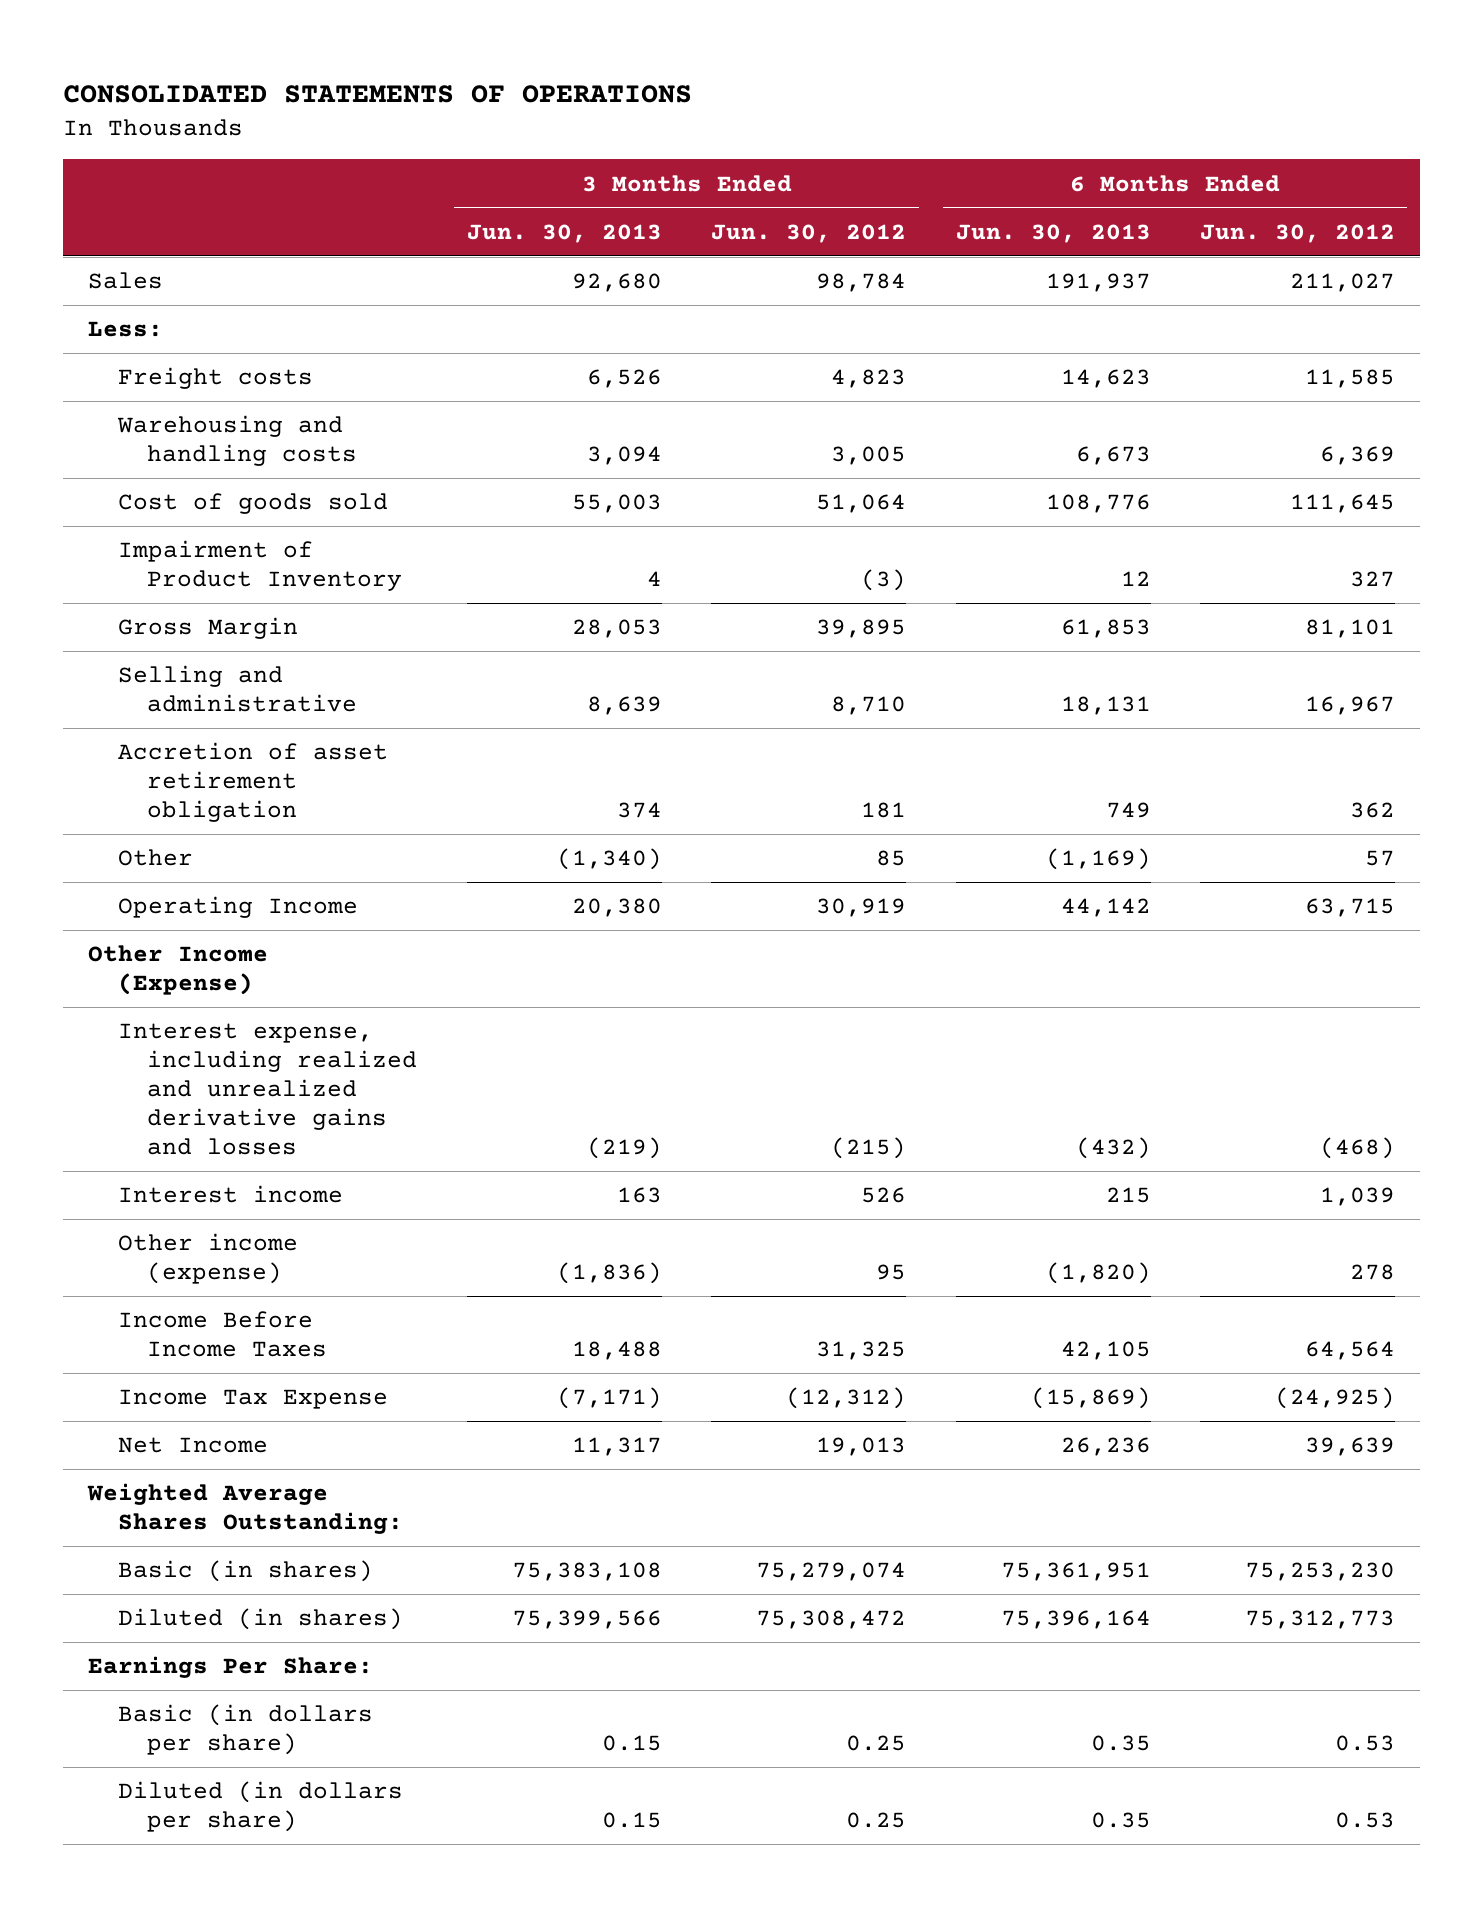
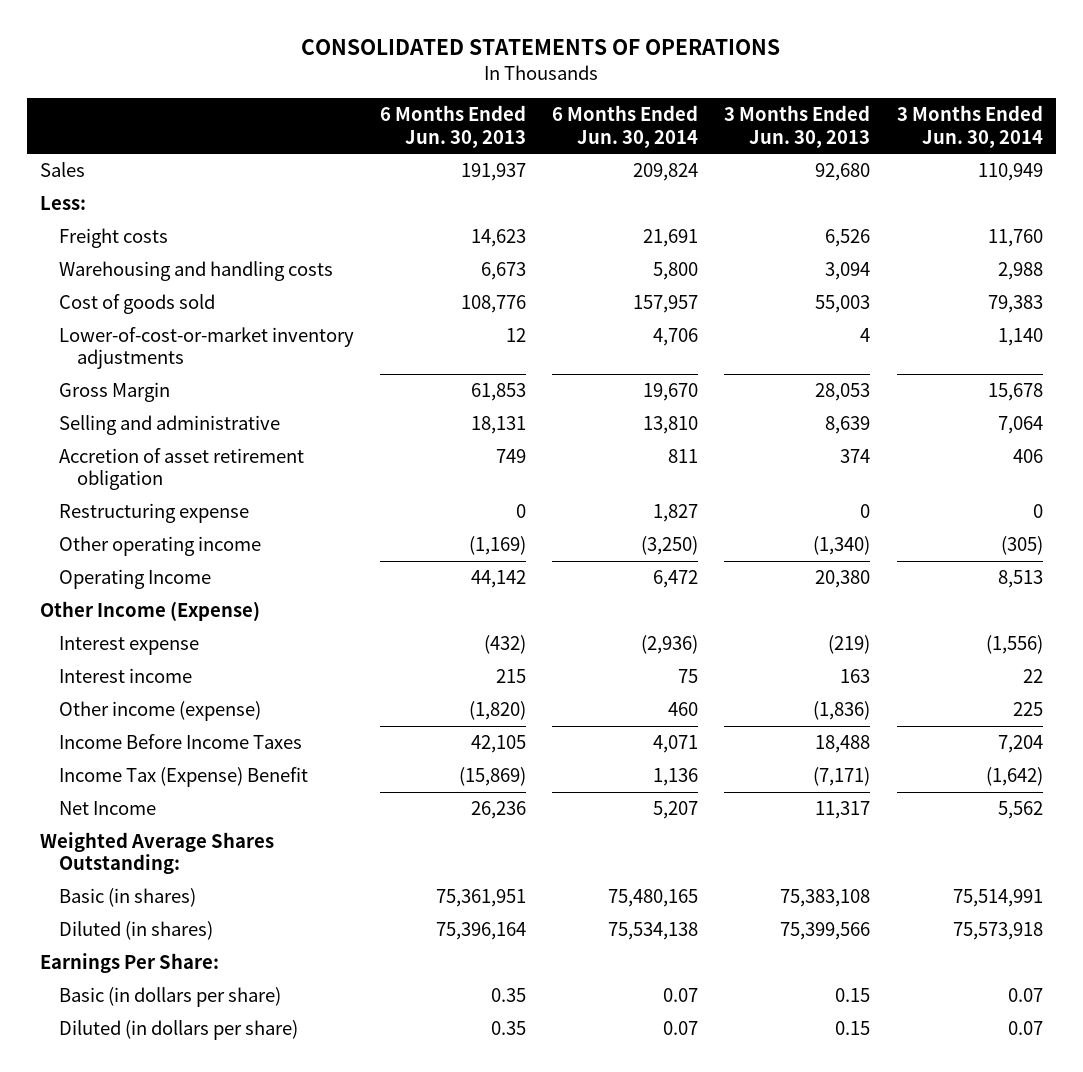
[711,223,907,243] Jun. 30, 2012 -> none
[1200,223,1396,243] Jun. 30, 2012 -> none
none -> [552,105,699,148] 6 Months Ended Jun. 30, 2014
none -> [896,105,1043,148] 3 Months Ended Jun. 30, 2014
[117,540,403,592] Impairment of Product Inventory -> [58,326,354,370] Lower-of-cost-or-market inventory adjustments
none -> [58,502,249,523] Restructuring expense
[117,849,193,867] Other -> [58,535,261,556] Other operating income
[117,1023,418,1156] Interest expense, including realized and unrealized derivative gains and losses -> [58,635,199,655] Interest expense
[117,1389,388,1410] Income Tax Expense -> [58,766,308,787] Income Tax (Expense) Benefit

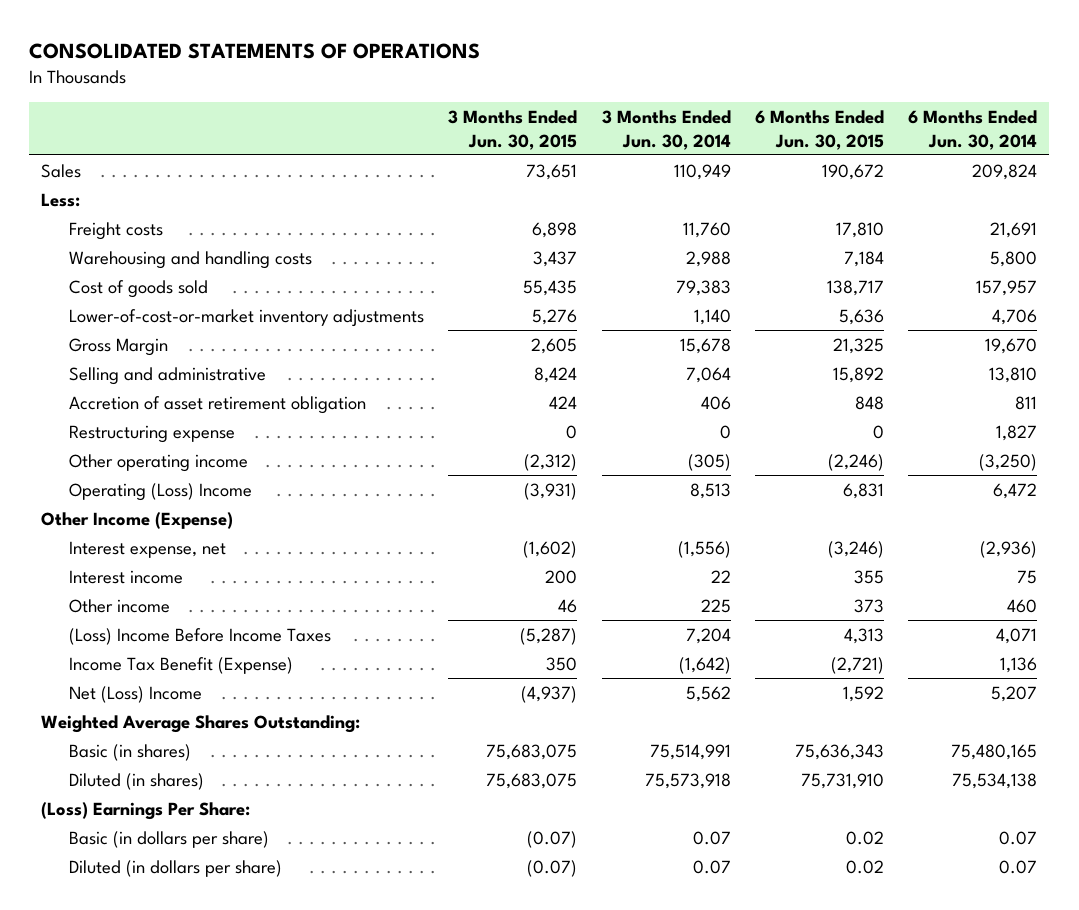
[379,105,526,148] 6 Months Ended Jun. 30, 2013 -> none
[724,105,871,148] 3 Months Ended Jun. 30, 2013 -> none
none -> [448,109,578,150] 3 Months Ended Jun. 30, 2015
none -> [754,109,884,150] 6 Months Ended Jun. 30, 2015
[58,568,211,589] Operating Income -> [69,482,253,501] Operating (Loss) Income
[58,635,199,655] Interest expense -> [69,540,227,558] Interest expense, net
[58,700,261,721] Other income (expense) -> [69,598,171,613] Other income
[58,733,302,749] Income Before Income Taxes -> [69,627,332,645] (Loss) Income Before Income Taxes
[58,766,308,787] Income Tax (Expense) Benefit -> [69,656,294,674] Income Tax Benefit (Expense)
[58,800,156,815] Net Income -> [69,685,203,703] Net (Loss) Income
[39,952,219,973] Earnings Per Share: -> [41,801,251,820] (Loss) Earnings Per Share:

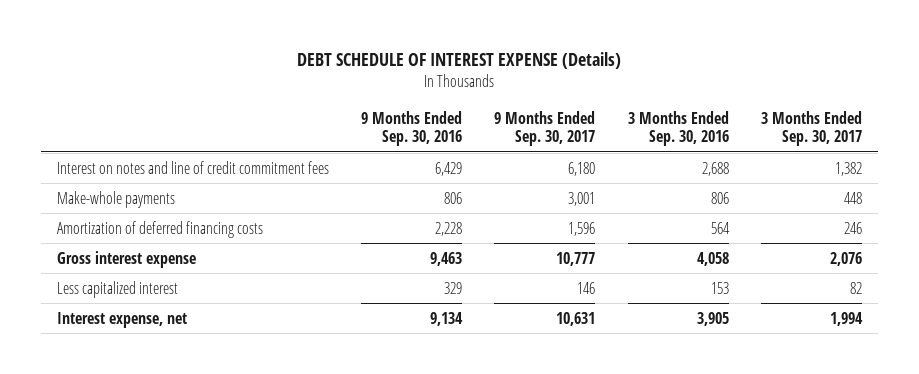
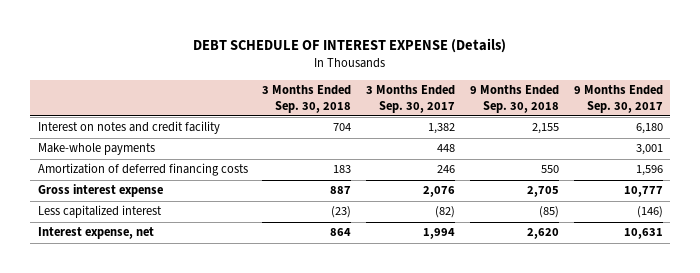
[361,110,463,146] 9 Months Ended Sep. 30, 2016 -> none
[627,110,729,146] 3 Months Ended Sep. 30, 2016 -> none
none -> [262,85,352,113] 3 Months Ended Sep. 30, 2018
none -> [469,85,559,113] 9 Months Ended Sep. 30, 2018
[57,160,330,174] Interest on notes and line of credit commitment fees -> [37,121,220,135] Interest on notes and credit facility
[577,281,596,294] 146 -> [636,206,663,219] (146)
[849,281,862,294] 82 -> [435,206,456,219] (82)

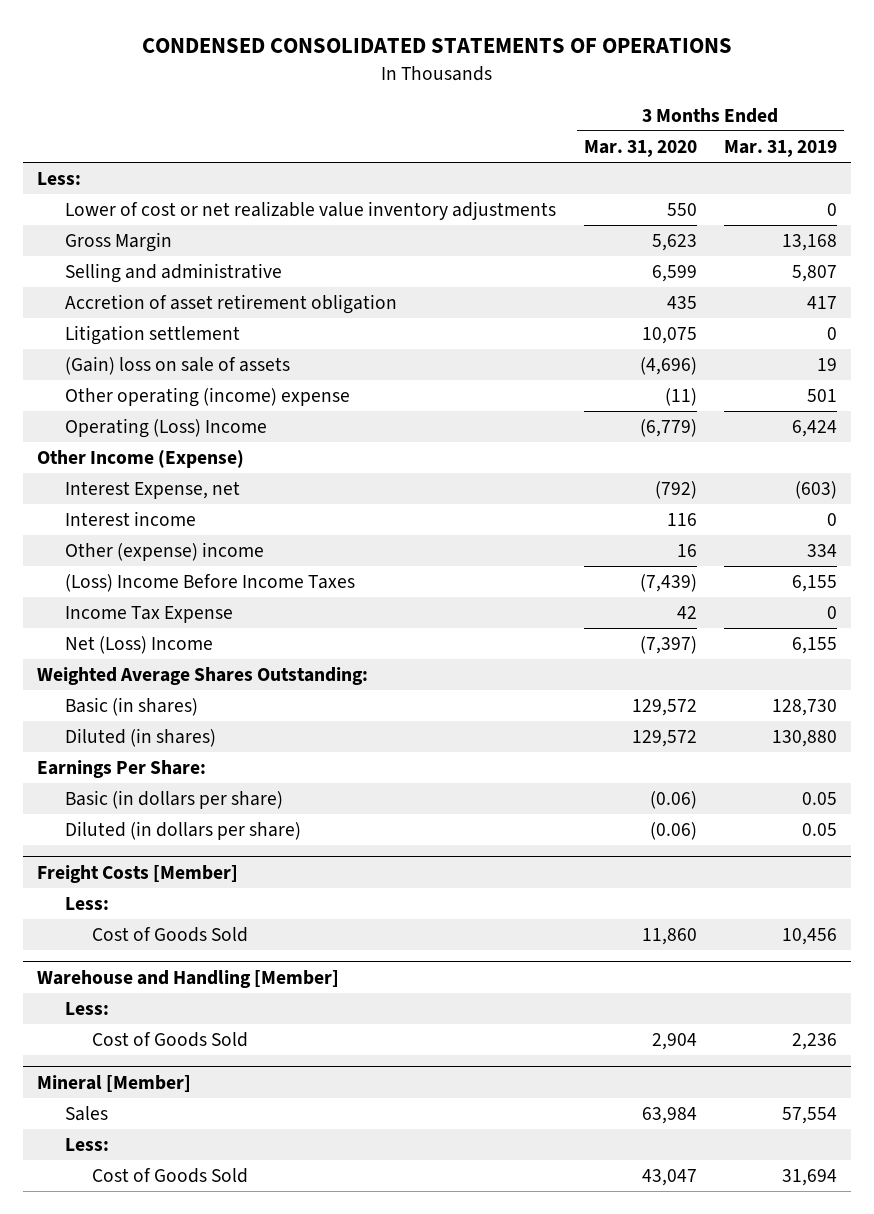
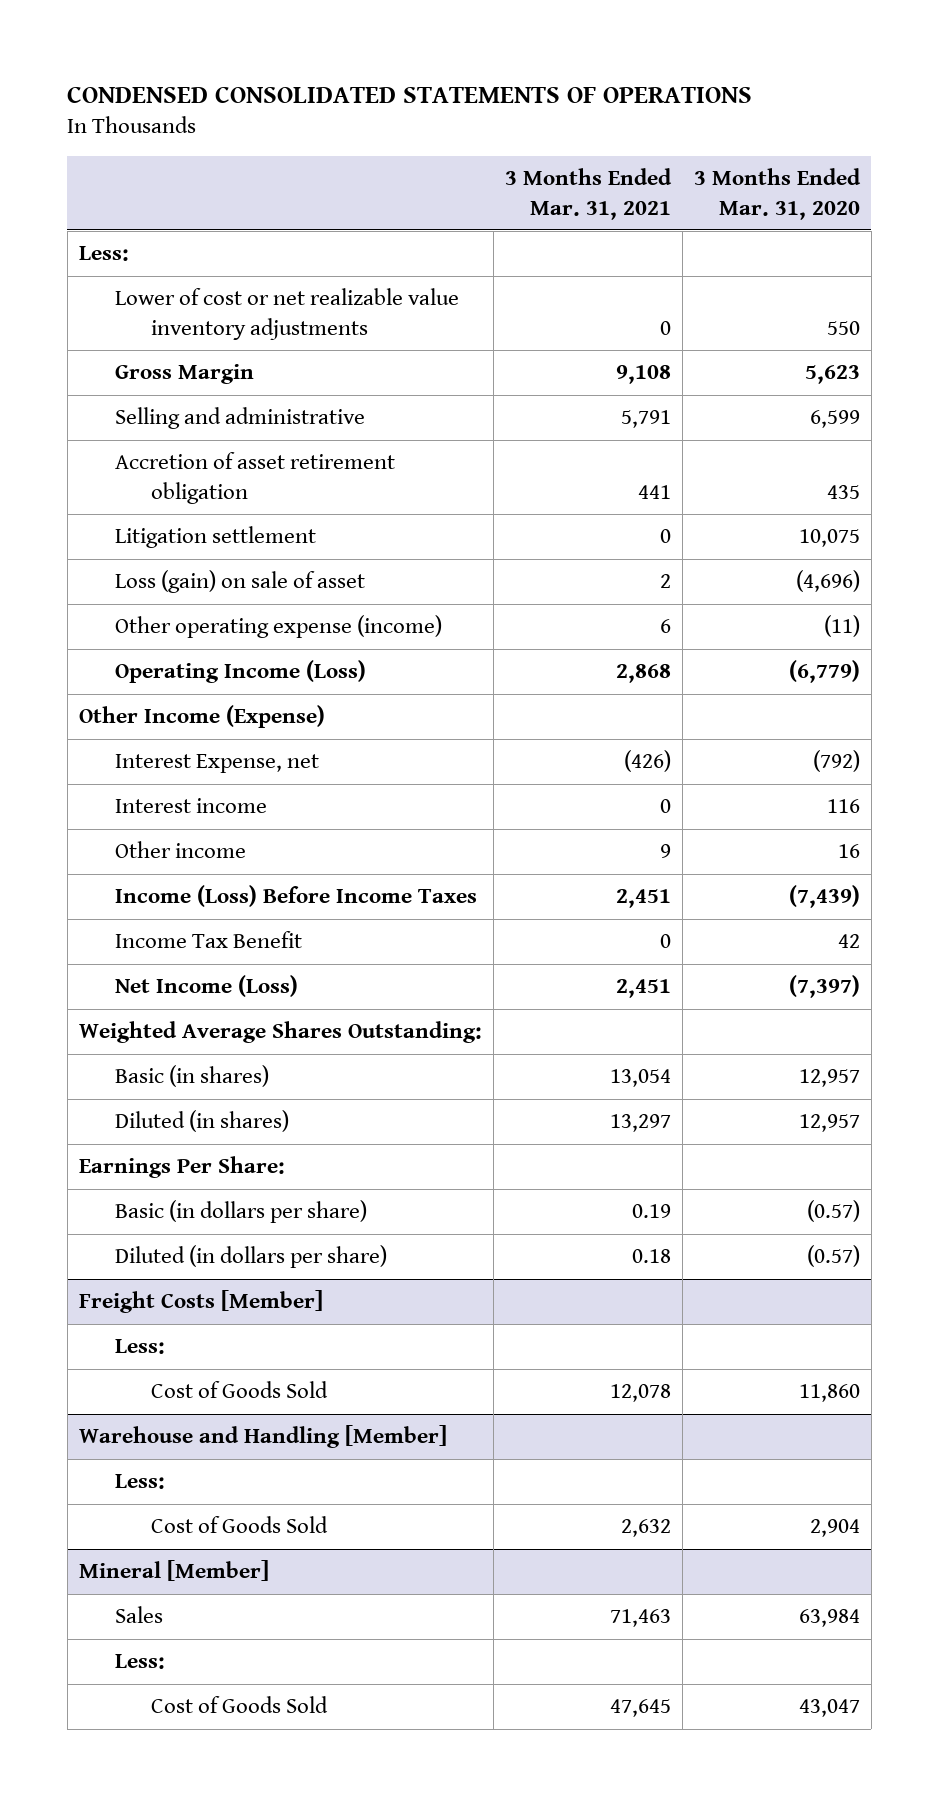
[724,139,838,157] Mar. 31, 2019 -> none
none -> [504,168,672,220] 3 Months Ended Mar. 31, 2021
[64,356,290,376] (Gain) loss on sale of assets -> [114,570,365,594] Loss (gain) on sale of asset
[64,387,350,408] Other operating (income) expense -> [114,615,442,639] Other operating expense (income)
[64,418,267,439] Operating (Loss) Income -> [114,660,366,684] Operating Income (Loss)
[64,542,264,562] Other (expense) income -> [114,841,246,859] Other income
[64,574,355,593] (Loss) Income Before Income Taxes -> [114,885,477,908] Income (Loss) Before Income Taxes
[64,606,233,624] Income Tax Expense -> [114,931,302,949] Income Tax Benefit
[64,636,213,655] Net (Loss) Income -> [114,975,298,998] Net Income (Loss)
[631,699,697,717] 129,572 -> [798,1069,860,1088] 12,957
[631,730,697,748] 129,572 -> [798,1114,860,1133] 12,957
[649,791,697,810] (0.06) -> [806,1200,860,1223] (0.57)
[649,822,697,841] (0.06) -> [806,1245,860,1268] (0.57)

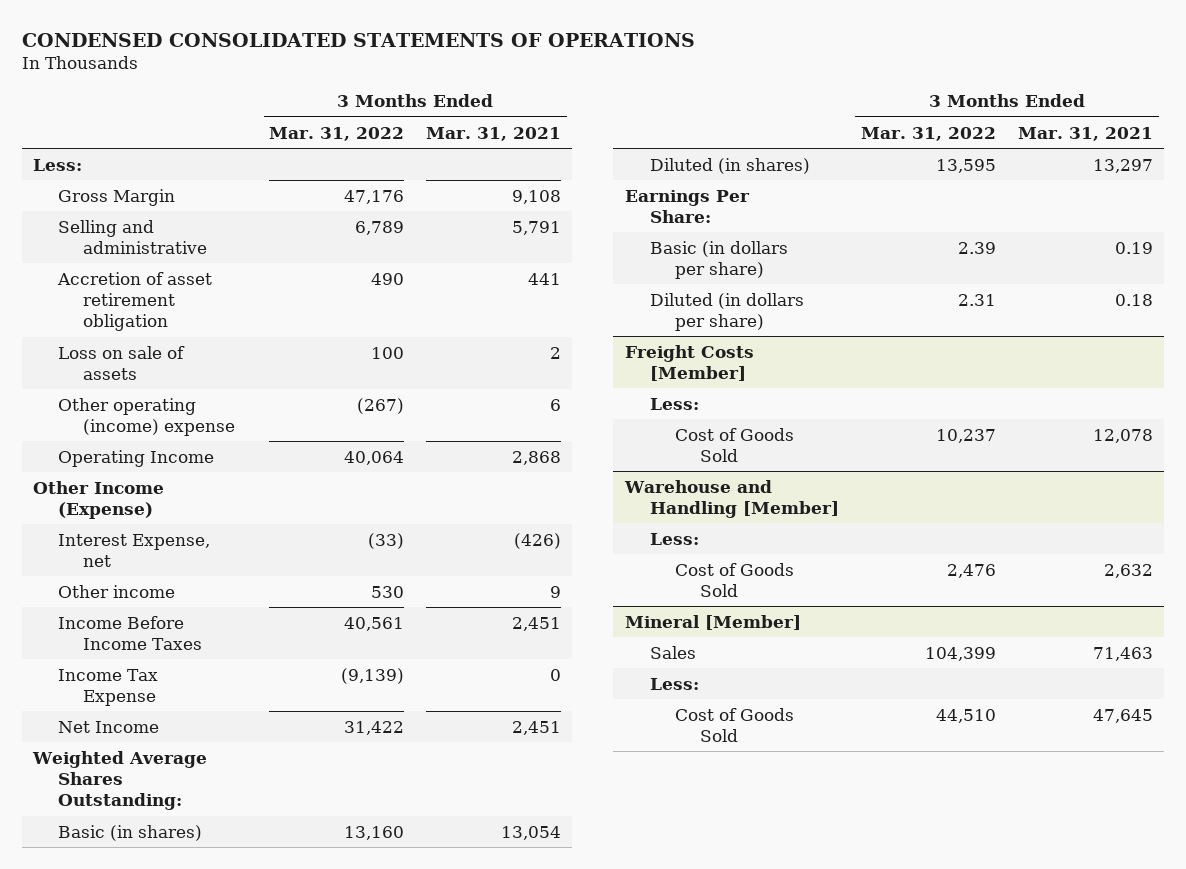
[693,168,861,220] 3 Months Ended Mar. 31, 2020 -> none
none -> [269,126,405,141] Mar. 31, 2022
[114,288,459,340] Lower of cost or net realizable value inventory adjustments -> none
[114,526,316,549] Litigation settlement -> none
[114,570,365,594] Loss (gain) on sale of asset -> [57,345,185,380] Loss on sale of assets
[114,615,442,639] Other operating expense (income) -> [57,397,236,436] Other operating (income) expense
[114,660,366,684] Operating Income (Loss) -> [57,449,214,467] Operating Income
[114,798,267,814] Interest income -> none
[114,885,477,908] Income (Loss) Before Income Taxes -> [57,615,203,650] Income Before Income Taxes
[114,931,302,949] Income Tax Benefit -> [57,668,158,706] Income Tax Expense
[114,975,298,998] Net Income (Loss) -> [57,720,159,733] Net Income

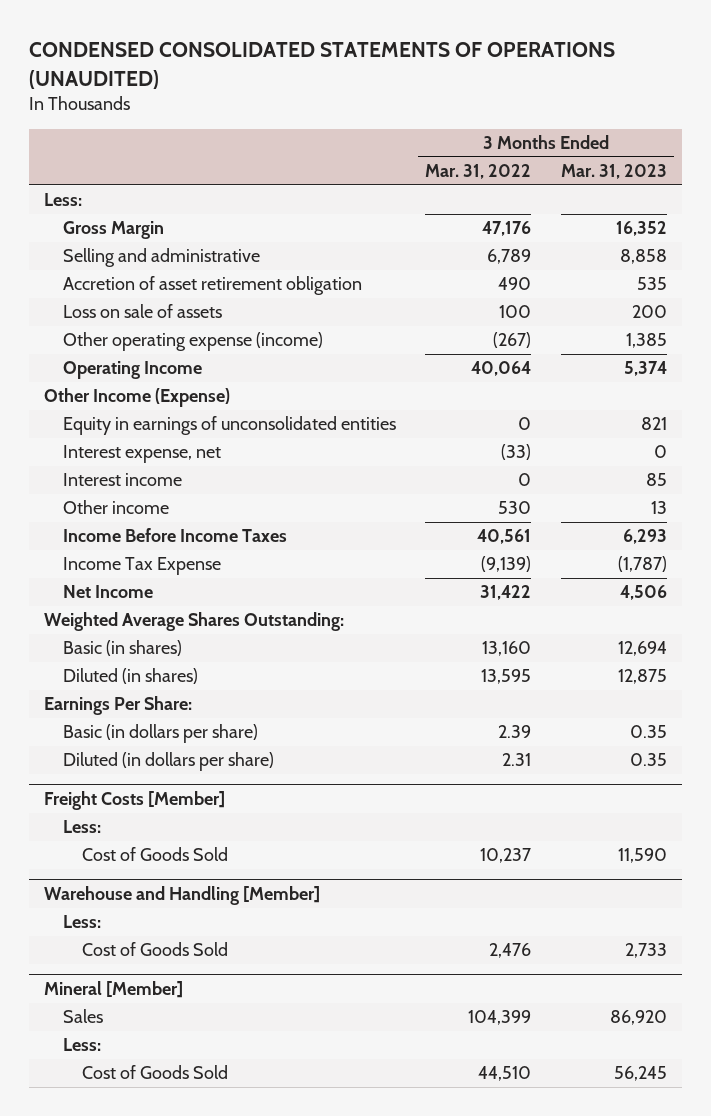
[21,33,695,48] CONDENSED CONSOLIDATED STATEMENTS OF OPERATIONS -> [29,42,616,89] CONDENSED CONSOLIDATED STATEMENTS OF OPERATIONS (UNAUDITED)
[426,126,562,141] Mar. 31, 2021 -> none
none -> [560,163,667,179] Mar. 31, 2023
[57,397,236,436] Other operating (income) expense -> [62,332,323,352] Other operating expense (income)
none -> [62,416,396,436] Equity in earnings of unconsolidated entities
[57,533,210,567] Interest Expense, net -> [62,445,221,464] Interest expense, net
none -> [62,473,182,487] Interest income

